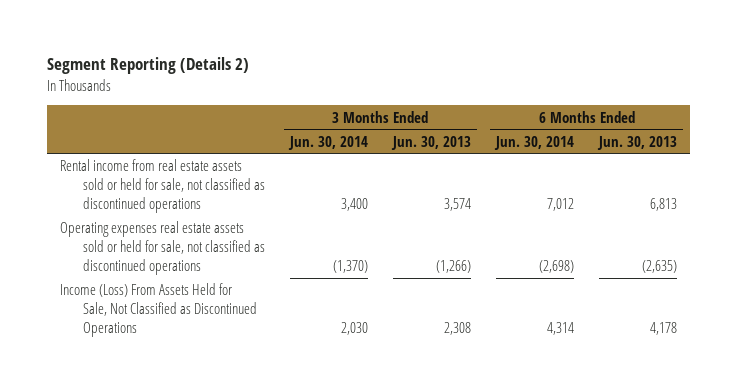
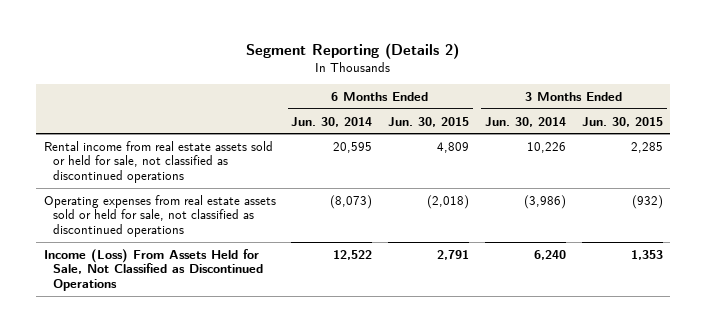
[390,135,471,150] Jun. 30, 2013 -> none
[597,135,678,150] Jun. 30, 2013 -> none
none -> [388,116,470,127] Jun. 30, 2015
none -> [581,116,663,127] Jun. 30, 2015
[340,198,368,212] 3,400 -> [526,141,566,153] 10,226
[547,198,575,212] 7,012 -> [333,141,373,153] 20,595
[59,221,265,276] Operating expenses real estate assets sold or held for sale, not classified as discontinued operations -> [43,194,276,237] Operating expenses from real estate assets sold or held for sale, not classified as discontinued operations
[332,260,368,274] (1,370) -> [523,194,566,209] (3,986)
[539,260,575,274] (2,698) -> [330,194,373,209] (8,073)
[340,322,368,336] 2,030 -> [533,249,566,260] 6,240
[547,322,575,336] 4,314 -> [333,249,373,260] 12,522

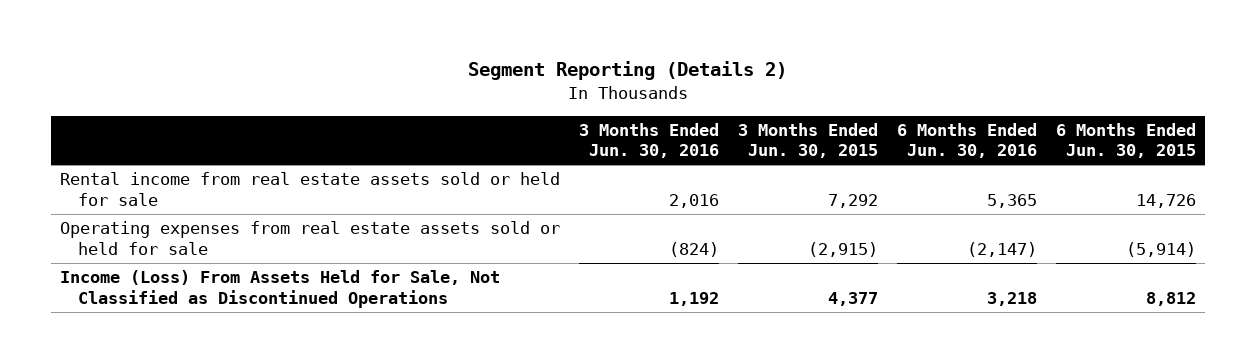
[291,116,373,127] Jun. 30, 2014 -> none
[484,116,566,127] Jun. 30, 2014 -> none
none -> [579,122,720,159] 3 Months Ended Jun. 30, 2016
none -> [896,122,1037,159] 6 Months Ended Jun. 30, 2016
[43,140,273,183] Rental income from real estate assets sold or held for sale, not classified as discontinued operations -> [60,171,561,206] Rental income from real estate assets sold or held for sale
[437,141,470,153] 4,809 -> [1135,193,1196,208] 14,726
[630,141,663,153] 2,285 -> [828,193,879,208] 7,292
[43,194,276,237] Operating expenses from real estate assets sold or held for sale, not classified as discontinued operations -> [60,220,561,255] Operating expenses from real estate assets sold or held for sale
[427,194,470,209] (2,018) -> [1125,241,1196,257] (5,914)
[631,194,663,209] (932) -> [808,241,879,257] (2,915)
[437,249,470,260] 2,791 -> [1145,291,1196,306] 8,812
[630,249,663,260] 1,353 -> [828,291,879,306] 4,377

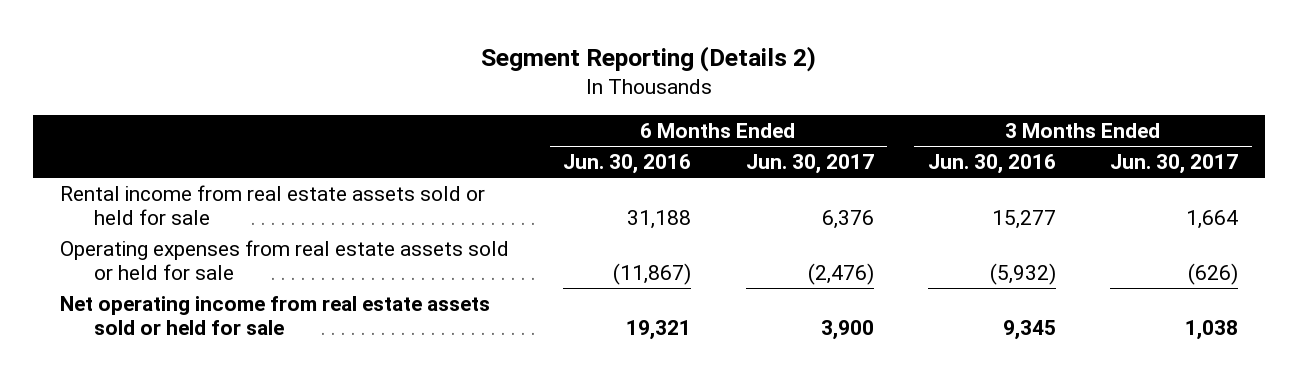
[738,122,879,159] 3 Months Ended Jun. 30, 2015 -> none
[1055,122,1196,159] 6 Months Ended Jun. 30, 2015 -> none
none -> [745,154,874,175] Jun. 30, 2017
none -> [1110,154,1239,175] Jun. 30, 2017
[669,193,720,208] 2,016 -> [991,210,1056,230] 15,277
[986,193,1037,208] 5,365 -> [627,210,692,230] 31,188
[669,241,720,257] (824) -> [989,263,1056,286] (5,932)
[966,241,1037,257] (2,147) -> [613,263,692,286] (11,867)
[60,269,501,308] Income (Loss) From Assets Held for Sale, Not Classified as Discontinued Operations -> [60,295,491,336] Net operating income from real estate assets sold or held for sale
[669,291,720,306] 1,192 -> [1002,320,1056,341] 9,345
[986,291,1037,306] 3,218 -> [626,320,692,341] 19,321

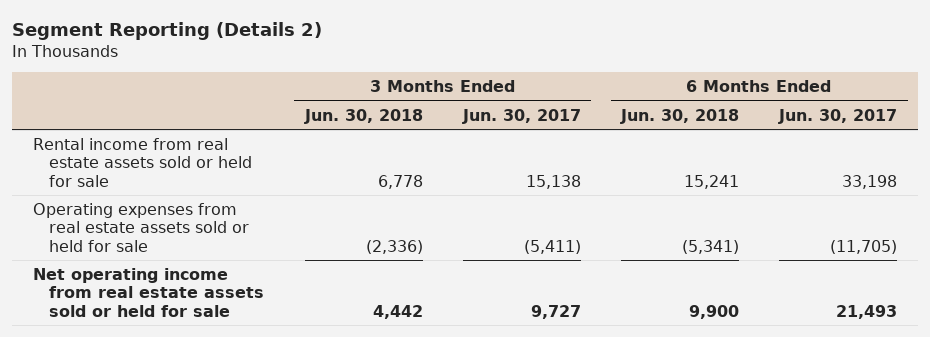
[563,154,692,175] Jun. 30, 2016 -> none
[927,154,1056,175] Jun. 30, 2016 -> none
none -> [303,108,423,124] Jun. 30, 2018
none -> [620,108,740,124] Jun. 30, 2018
[821,210,874,230] 6,376 -> [842,174,898,189] 33,198
[1186,210,1239,230] 1,664 -> [525,174,581,189] 15,138
[807,263,874,286] (2,476) -> [830,239,898,254] (11,705)
[1188,263,1239,286] (626) -> [523,239,581,254] (5,411)
[820,320,874,341] 3,900 -> [836,304,898,319] 21,493
[1185,320,1239,341] 1,038 -> [530,304,581,319] 9,727

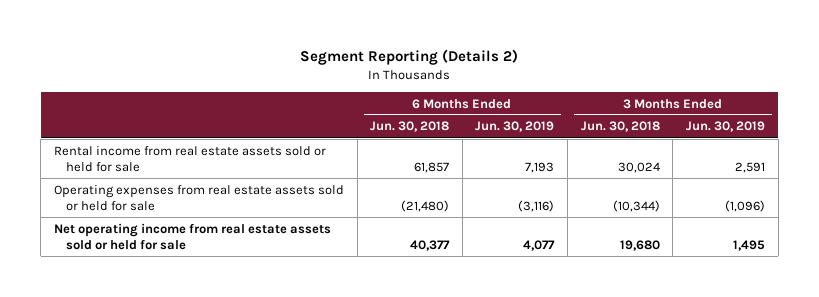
[461,108,581,124] Jun. 30, 2017 -> none
[778,108,898,124] Jun. 30, 2017 -> none
none -> [475,121,555,133] Jun. 30, 2019
none -> [686,121,766,133] Jun. 30, 2019
[377,174,423,189] 6,778 -> [617,161,660,173] 30,024
[684,174,740,189] 15,241 -> [414,161,450,173] 61,857
[365,239,423,254] (2,336) -> [612,199,660,212] (10,344)
[682,239,740,254] (5,341) -> [401,199,450,212] (21,480)
[372,304,423,319] 4,442 -> [619,239,660,251] 19,680
[689,304,740,319] 9,900 -> [410,239,451,251] 40,377

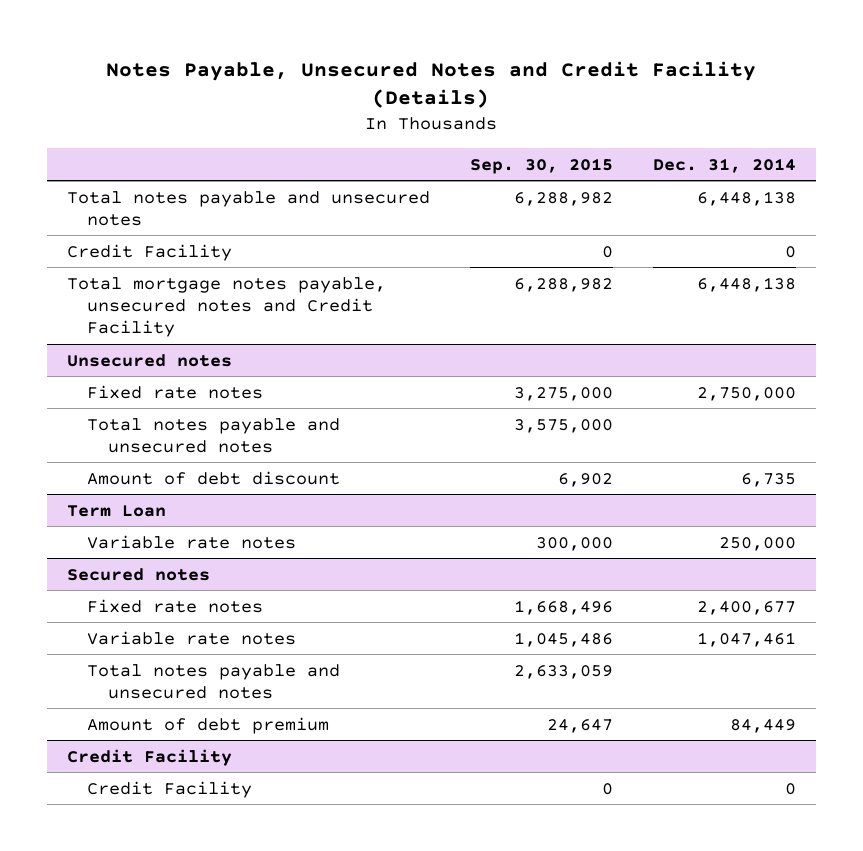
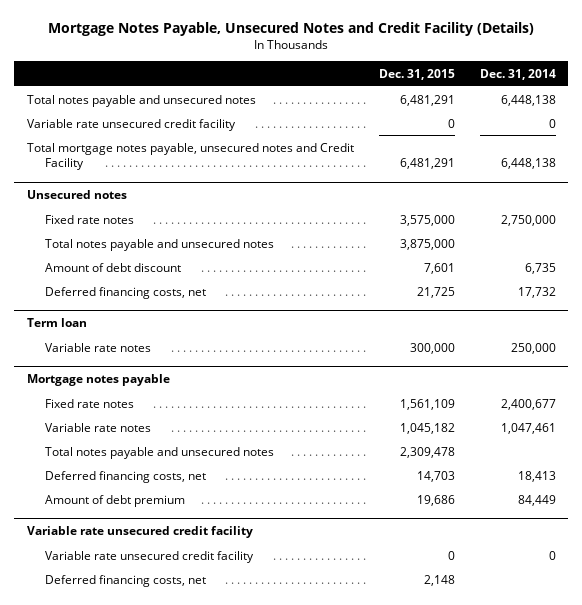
[106,60,757,109] Notes Payable, Unsecured Notes and Credit Facility (Details) -> [48,21,535,36] Mortgage Notes Payable, Unsecured Notes and Credit Facility (Details)
[469,157,613,174] Sep. 30, 2015 -> none
none -> [378,68,455,80] Dec. 31, 2015
[66,243,232,261] Credit Facility -> [26,118,236,131] Variable rate unsecured credit facility
none -> [44,286,206,299] Deferred financing costs, net
[66,504,166,517] Term Loan -> [26,318,87,328] Term loan
[66,567,210,581] Secured notes -> [26,374,170,387] Mortgage notes payable
none -> [44,470,206,483] Deferred financing costs, net
[66,748,232,766] Credit Facility -> [26,526,253,539] Variable rate unsecured credit facility
[87,780,253,798] Credit Facility -> [44,550,254,563] Variable rate unsecured credit facility
none -> [44,574,206,587] Deferred financing costs, net

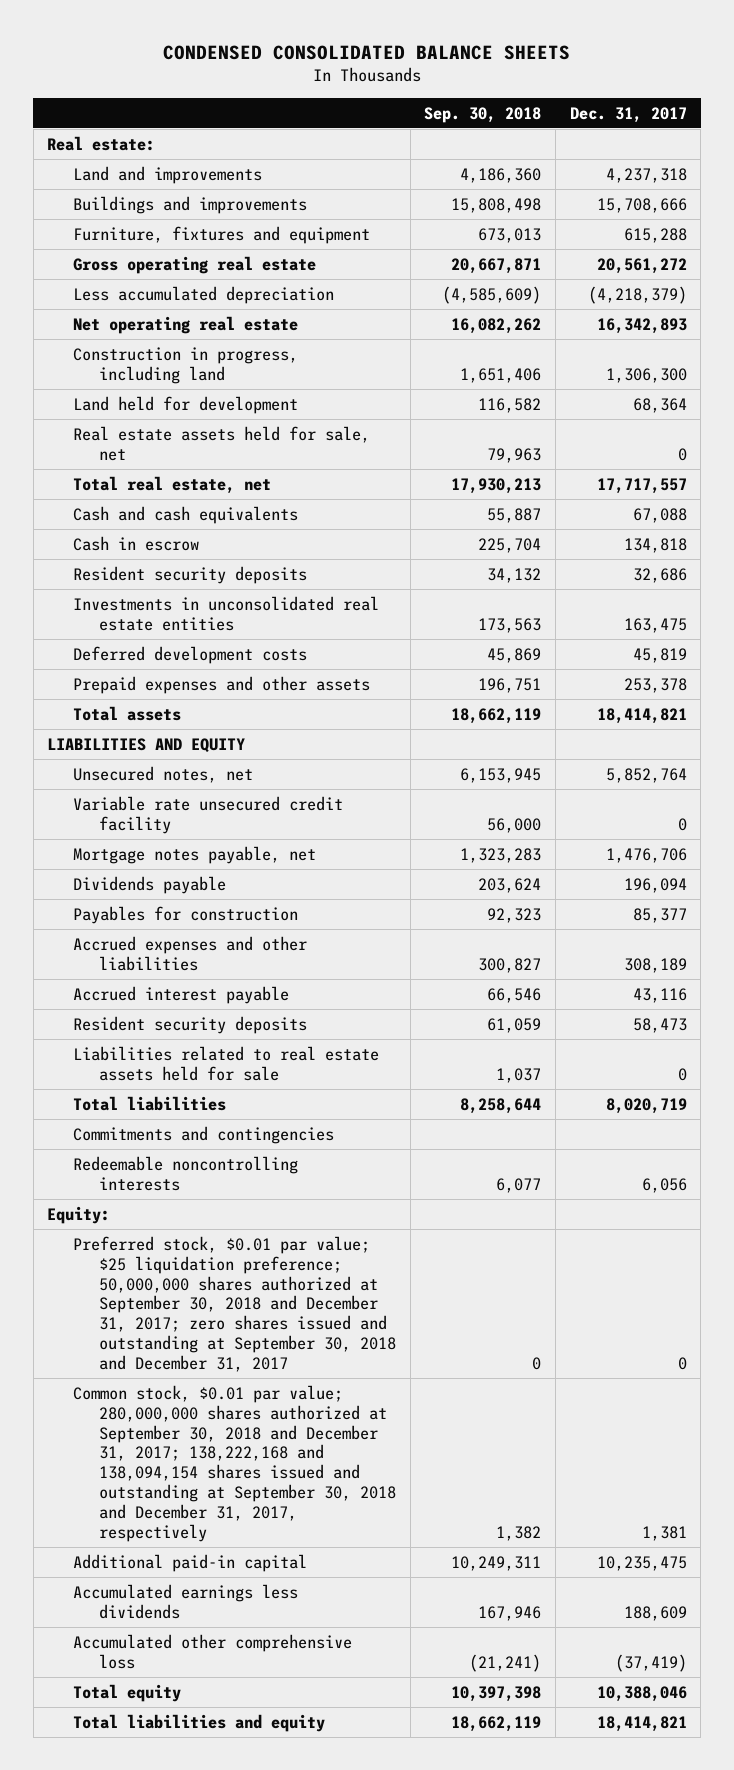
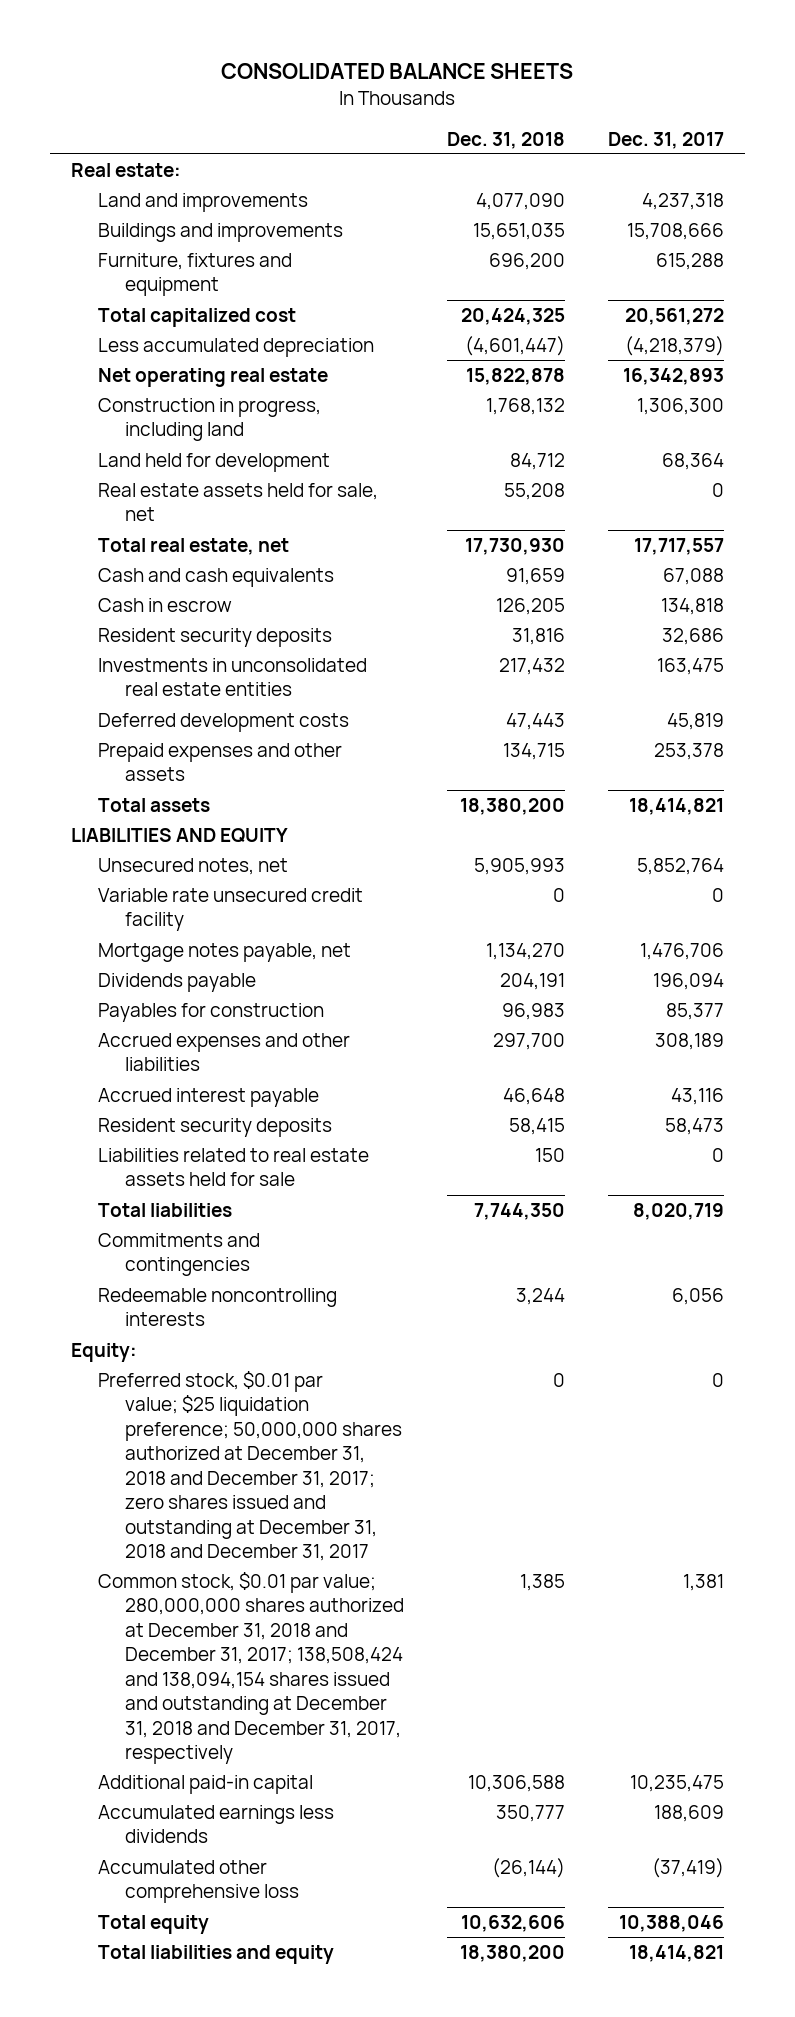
[162,44,570,60] CONDENSED CONSOLIDATED BALANCE SHEETS -> [221,63,574,80] CONSOLIDATED BALANCE SHEETS
[424,106,542,123] Sep. 30, 2018 -> none
none -> [446,131,565,149] Dec. 31, 2018
[73,255,317,274] Gross operating real estate -> [98,307,297,327] Total capitalized cost
[73,1235,396,1372] Preferred stock, $0.01 par value; $25 liquidation preference; 50,000,000 shares authorized at September 30, 2018 and December 31, 2017; zero shares issued and outstanding at September 30, 2018 and December 31, 2017 -> [98,1370,402,1561] Preferred stock, $0.01 par value; $25 liquidation preference; 50,000,000 shares authorized at December 31, 2018 and December 31, 2017; zero shares issued and outstanding at December 31, 2018 and December 31, 2017
[73,1384,396,1542] Common stock, $0.01 par value; 280,000,000 shares authorized at September 30, 2018 and December 31, 2017; 138,222,168 and 138,094,154 shares issued and outstanding at September 30, 2018 and December 31, 2017, respectively -> [98,1571,404,1764] Common stock, $0.01 par value; 280,000,000 shares authorized at December 31, 2018 and December 31, 2017; 138,508,424 and 138,094,154 shares issued and outstanding at December 31, 2018 and December 31, 2017, respectively

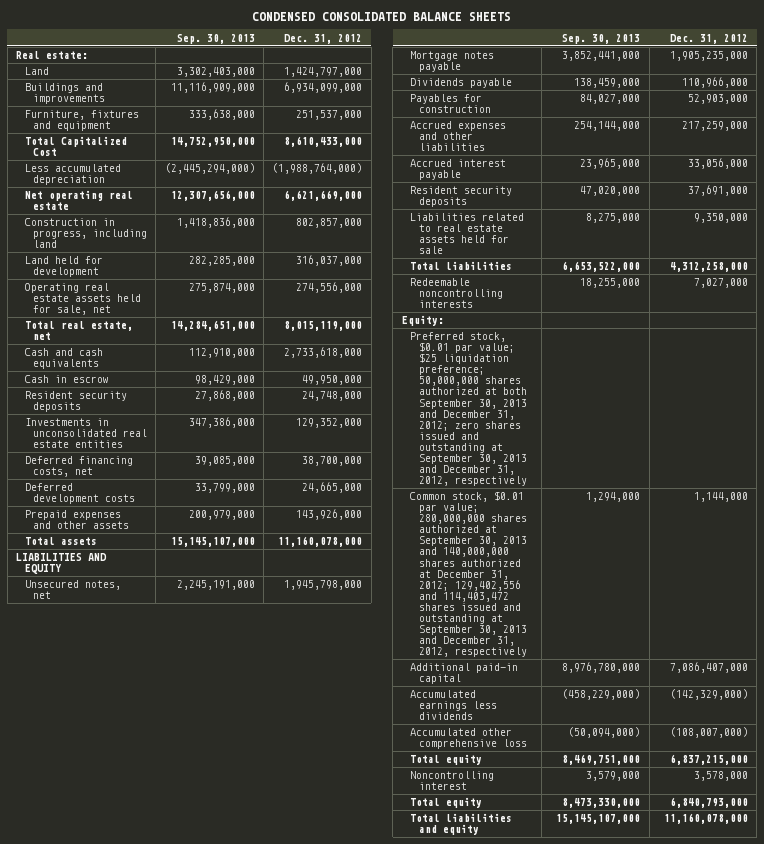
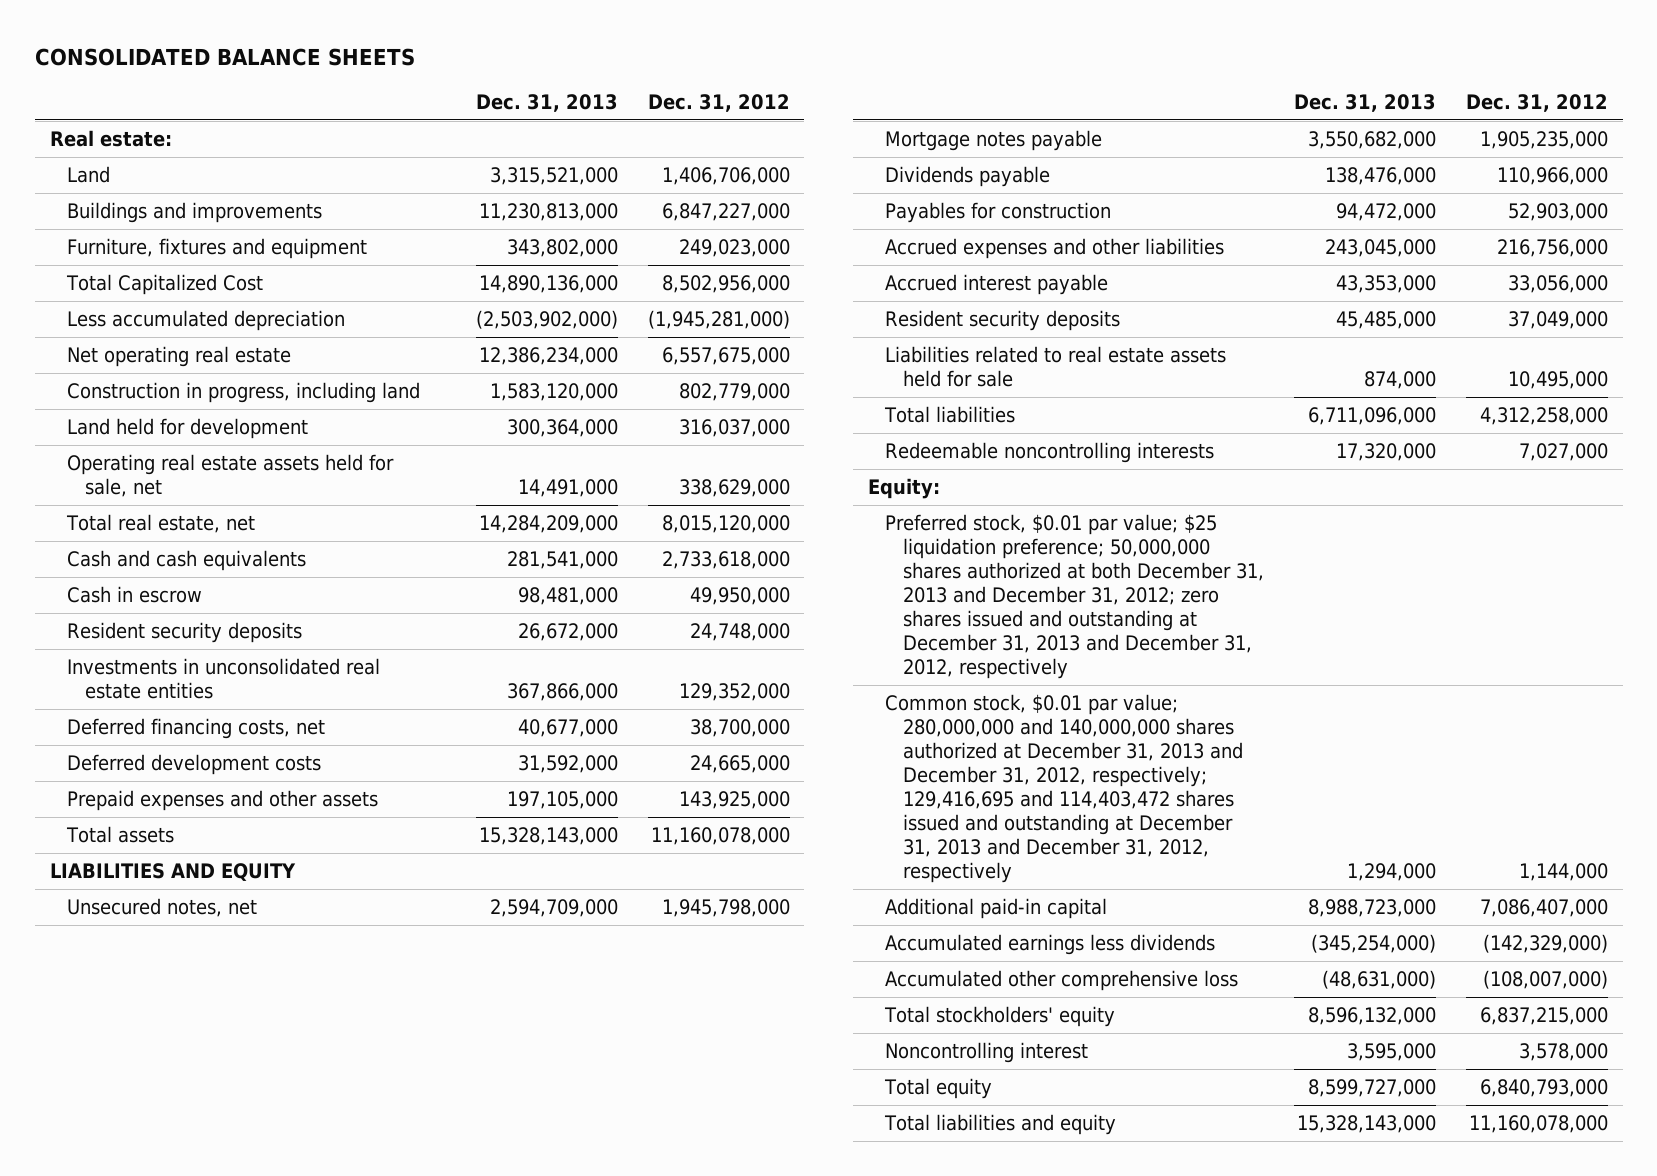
[251,11,511,21] CONDENSED CONSOLIDATED BALANCE SHEETS -> [34,47,415,66] CONSOLIDATED BALANCE SHEETS
[176,33,255,44] Sep. 30, 2013 -> none
none -> [475,93,618,112] Dec. 31, 2013
[284,67,363,78] 1,424,797,000 -> [661,167,790,186] 1,406,706,000
[284,82,363,94] 6,934,099,000 -> [661,203,790,222] 6,847,227,000
[296,110,363,121] 251,537,000 -> [678,239,790,258] 249,023,000
[284,136,363,148] 8,610,433,000 -> [661,275,790,294] 8,502,956,000
[272,163,363,175] (1,988,764,000) -> [647,310,790,330] (1,945,281,000)
[284,190,363,202] 6,621,669,000 -> [661,347,790,366] 6,557,675,000
[296,218,363,229] 802,857,000 -> [678,383,790,402] 802,779,000
[296,282,363,294] 274,556,000 -> [678,479,790,498] 338,629,000
[284,321,363,332] 8,015,119,000 -> [661,515,790,534] 8,015,120,000
[296,509,363,521] 143,926,000 -> [678,791,790,810] 143,925,000
[681,121,748,132] 217,259,000 -> [1496,239,1608,258] 216,756,000
[687,185,748,197] 37,691,000 -> [1507,311,1608,330] 37,049,000
[693,213,748,224] 9,350,000 -> [1507,371,1608,390] 10,495,000
[410,332,527,487] Preferred stock, $0.01 par value; $25 liquidation preference; 50,000,000 shares authorized at both September 30, 2013 and December 31, 2012; zero shares issued and outstanding at September 30, 2013 and December 31, 2012, respectively -> [885,514,1264,680] Preferred stock, $0.01 par value; $25 liquidation preference; 50,000,000 shares authorized at both December 31, 2013 and December 31, 2012; zero shares issued and outstanding at December 31, 2013 and December 31, 2012, respectively
[410,491,527,658] Common stock, $0.01 par value; 280,000,000 shares authorized at September 30, 2013 and 140,000,000 shares authorized at December 31, 2012; 129,402,556 and 114,403,472 shares issued and outstanding at September 30, 2013 and December 31, 2012, respectively -> [885,694,1243,884] Common stock, $0.01 par value; 280,000,000 and 140,000,000 shares authorized at December 31, 2013 and December 31, 2012, respectively; 129,416,695 and 114,403,472 shares issued and outstanding at December 31, 2013 and December 31, 2012, respectively
[410,754,483,766] Total equity -> [884,1006,1116,1028] Total stockholders' equity

